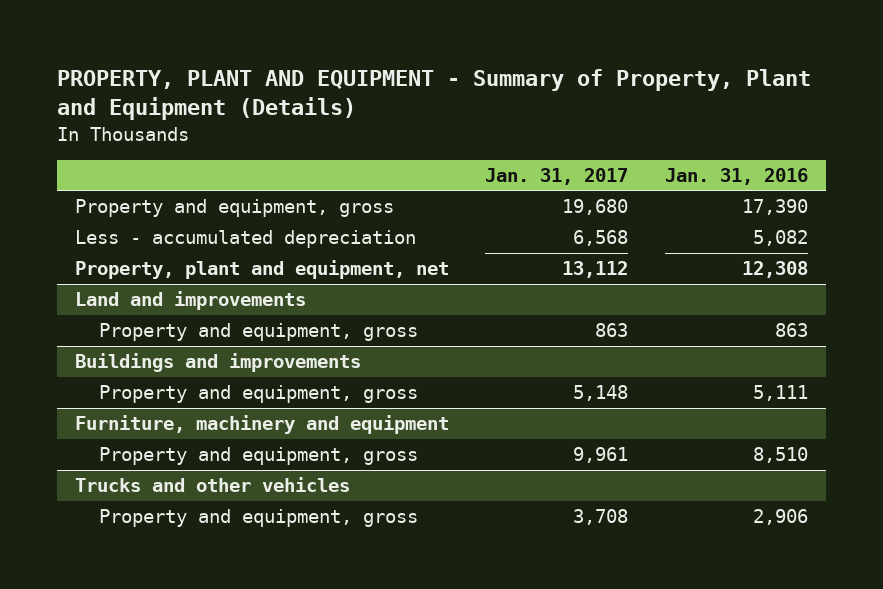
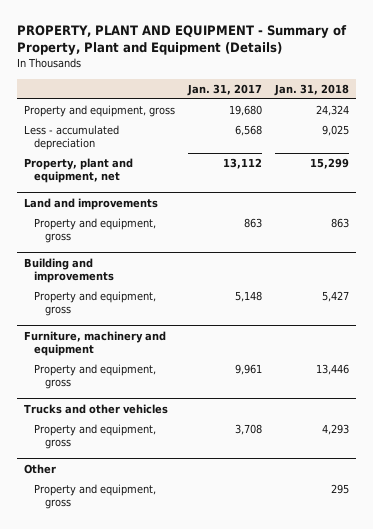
[664,168,808,186] Jan. 31, 2016 -> none
none -> [274,83,350,96] Jan. 31, 2018
[74,353,361,373] Buildings and improvements -> [24,257,115,283] Building and improvements
none -> [24,463,57,474] Other
none -> [34,484,157,510] Property and equipment, gross

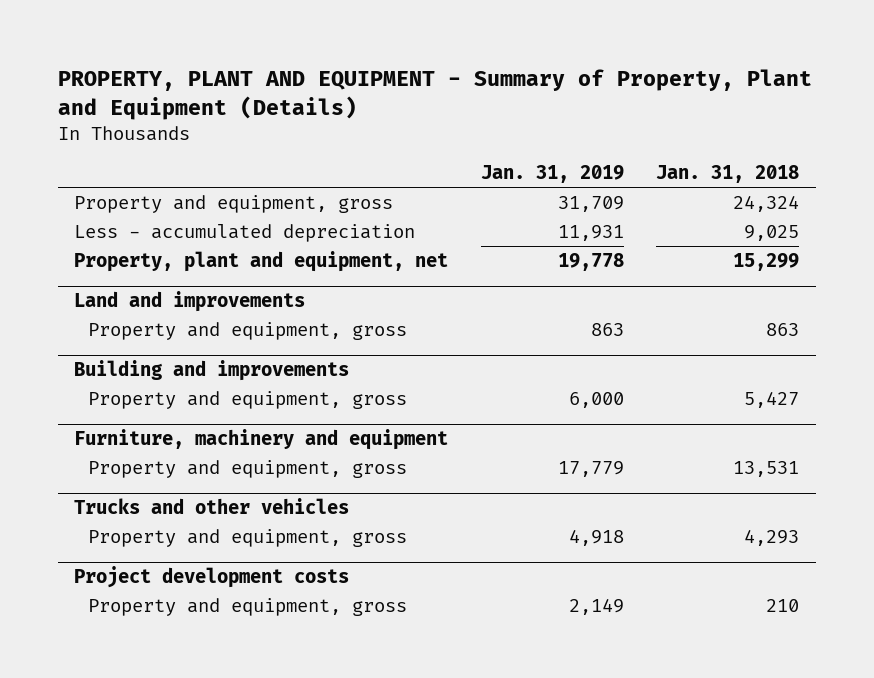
[187,83,263,96] Jan. 31, 2017 -> none
none -> [480,165,624,184] Jan. 31, 2019
[316,364,350,376] 13,446 -> [733,461,800,478] 13,531
[24,463,57,474] Other -> none
none -> [74,566,350,589] Project development costs
[331,484,350,495] 295 -> [766,599,800,613] 210

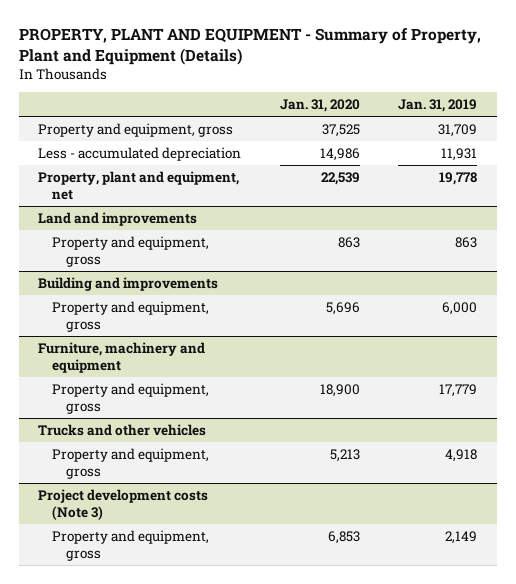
[656,165,800,184] Jan. 31, 2018 -> none
none -> [279,99,360,113] Jan. 31, 2020
[74,566,350,589] Project development costs -> [38,488,209,521] Project development costs (Note 3)

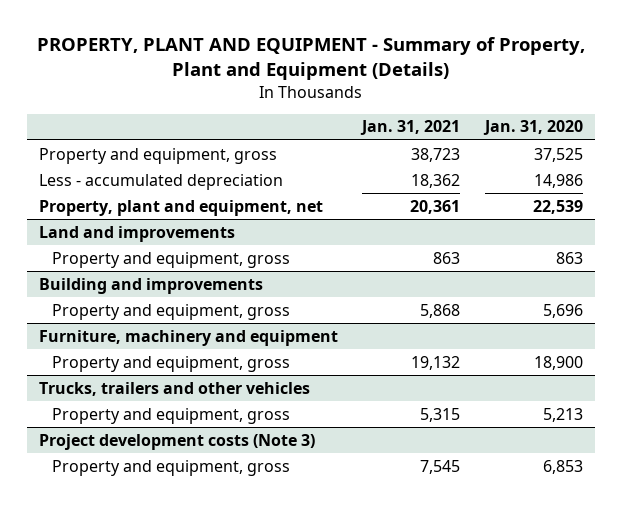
[398,99,478,113] Jan. 31, 2019 -> none
none -> [360,120,461,136] Jan. 31, 2021
[38,423,207,436] Trucks and other vehicles -> [38,381,310,396] Trucks, trailers and other vehicles

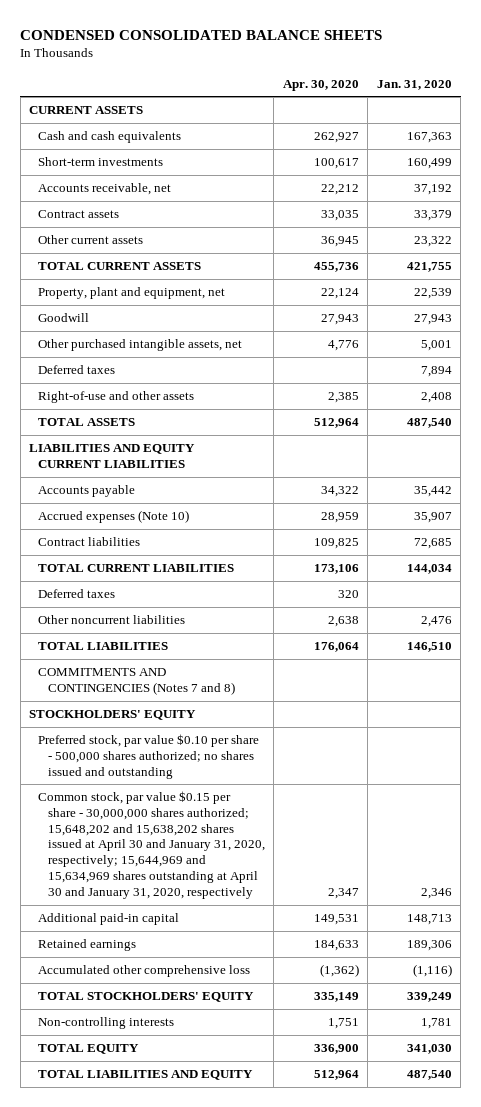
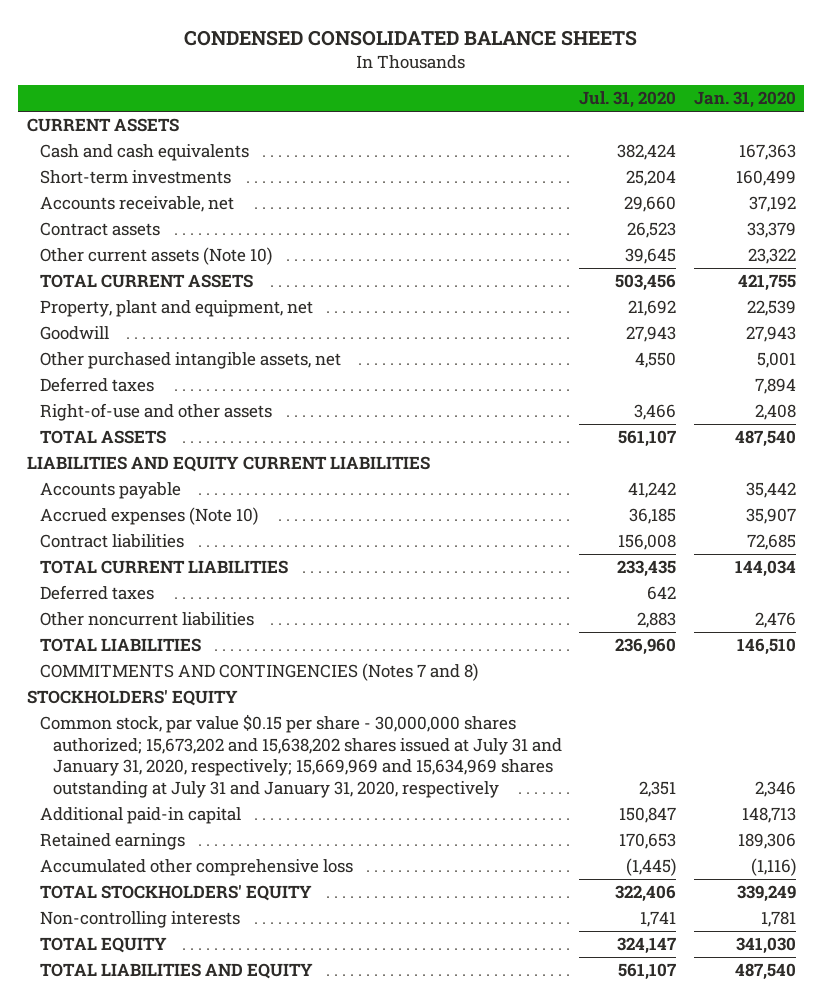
[282,79,359,91] Apr. 30, 2020 -> none
none -> [579,91,677,109] Jul. 31, 2020
[38,235,144,245] Other current assets -> [39,247,272,266] Other current assets (Note 10)
[38,734,260,779] Preferred stock, par value $0.10 per share - 500,000 shares authorized; no shares issued and outstanding -> none
[38,791,265,899] Common stock, par value $0.15 per share - 30,000,000 shares authorized; 15,648,202 and 15,638,202 shares issued at April 30 and January 31, 2020, respectively; 15,644,969 and 15,634,969 shares outstanding at April 30 and January 31, 2020, respectively -> [39,714,562,798] Common stock, par value $0.15 per share - 30,000,000 shares authorized; 15,673,202 and 15,638,202 shares issued at July 31 and January 31, 2020, respectively; 15,669,969 and 15,634,969 shares outstanding at July 31 and January 31, 2020, respectively

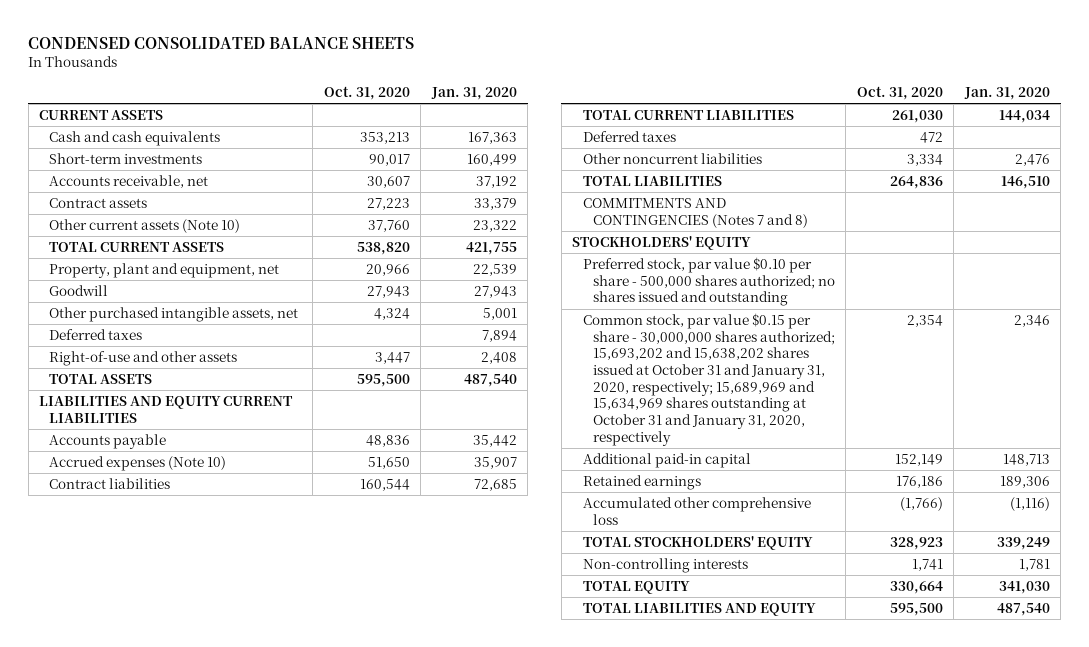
[579,91,677,109] Jul. 31, 2020 -> none
none -> [323,86,410,101] Oct. 31, 2020
none -> [582,257,835,307] Preferred stock, par value $0.10 per share - 500,000 shares authorized; no shares issued and outstanding
[39,714,562,798] Common stock, par value $0.15 per share - 30,000,000 shares authorized; 15,673,202 and 15,638,202 shares issued at July 31 and January 31, 2020, respectively; 15,669,969 and 15,634,969 shares outstanding at July 31 and January 31, 2020, respectively -> [582,313,835,446] Common stock, par value $0.15 per share - 30,000,000 shares authorized; 15,693,202 and 15,638,202 shares issued at October 31 and January 31, 2020, respectively; 15,689,969 and 15,634,969 shares outstanding at October 31 and January 31, 2020, respectively

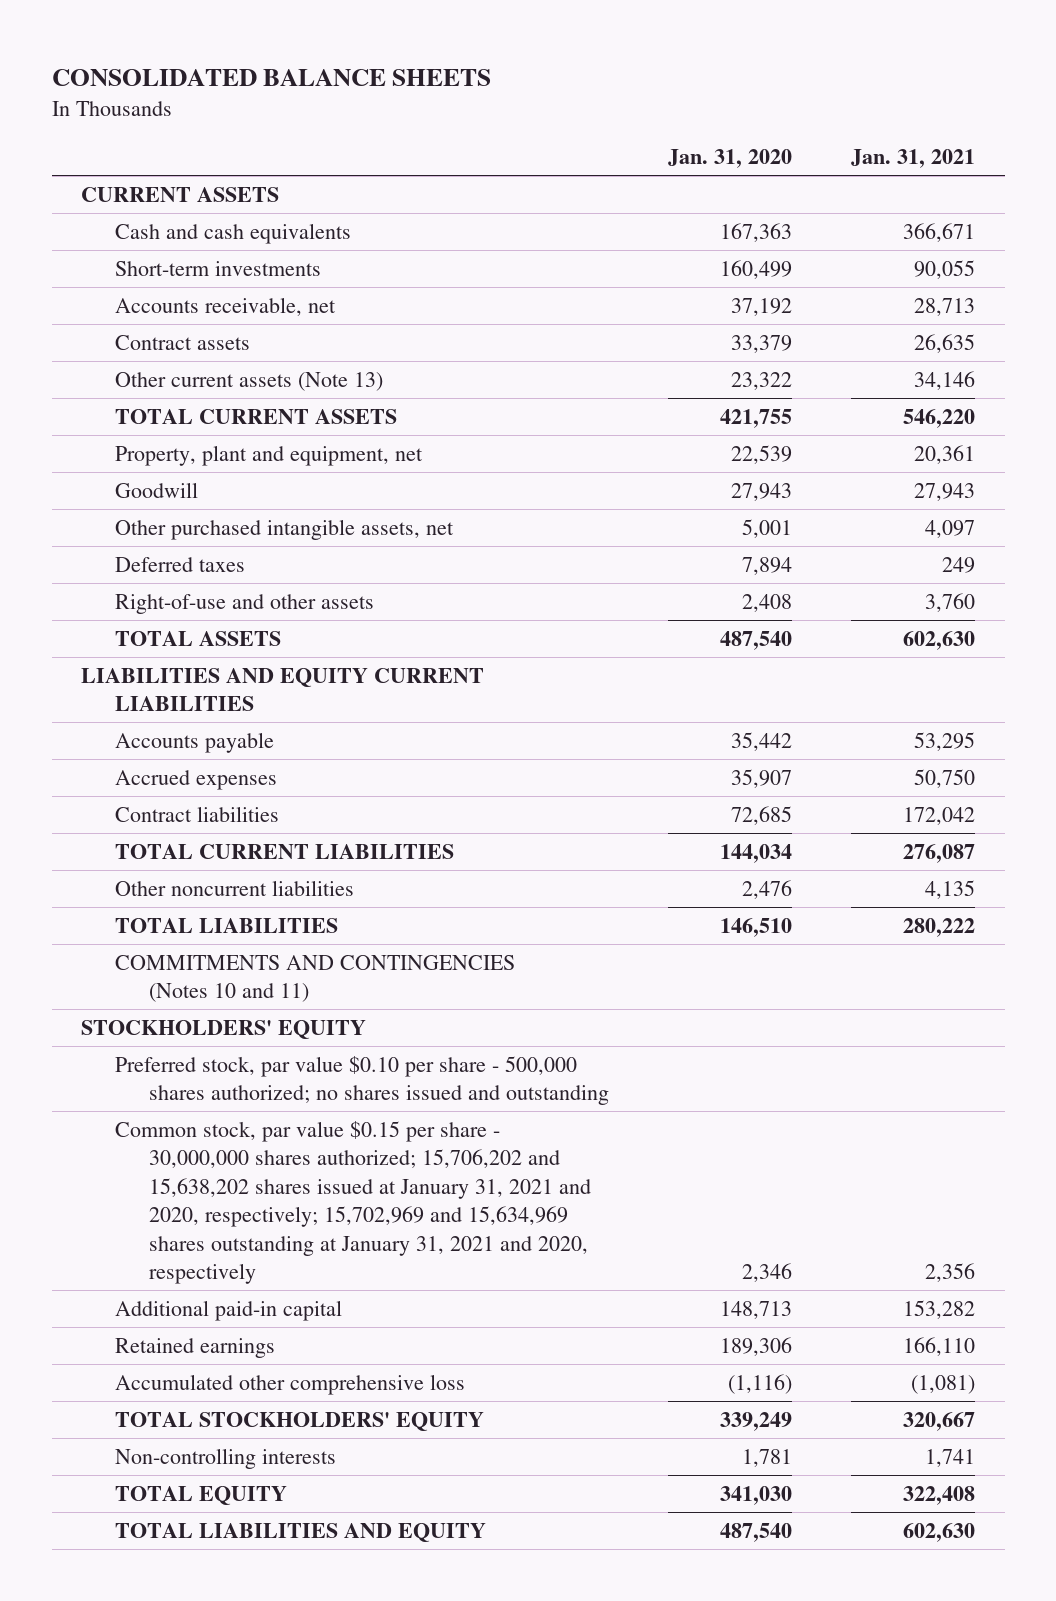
[28,37,415,50] CONDENSED CONSOLIDATED BALANCE SHEETS -> [51,69,491,87] CONSOLIDATED BALANCE SHEETS
[323,86,410,101] Oct. 31, 2020 -> none
none -> [850,148,975,168] Jan. 31, 2021
[49,219,241,234] Other current assets (Note 10) -> [115,371,384,391] Other current assets (Note 13)
[49,456,227,472] Accrued expenses (Note 10) -> [115,769,278,790] Accrued expenses
[582,131,676,143] Deferred taxes -> none
[582,198,808,228] COMMITMENTS AND CONTINGENCIES (Notes 7 and 8) -> [115,954,516,1003] COMMITMENTS AND CONTINGENCIES (Notes 10 and 11)
[582,313,835,446] Common stock, par value $0.15 per share - 30,000,000 shares authorized; 15,693,202 and 15,638,202 shares issued at October 31 and January 31, 2020, respectively; 15,689,969 and 15,634,969 shares outstanding at October 31 and January 31, 2020, respectively -> [115,1120,591,1285] Common stock, par value $0.15 per share - 30,000,000 shares authorized; 15,706,202 and 15,638,202 shares issued at January 31, 2021 and 2020, respectively; 15,702,969 and 15,634,969 shares outstanding at January 31, 2021 and 2020, respectively

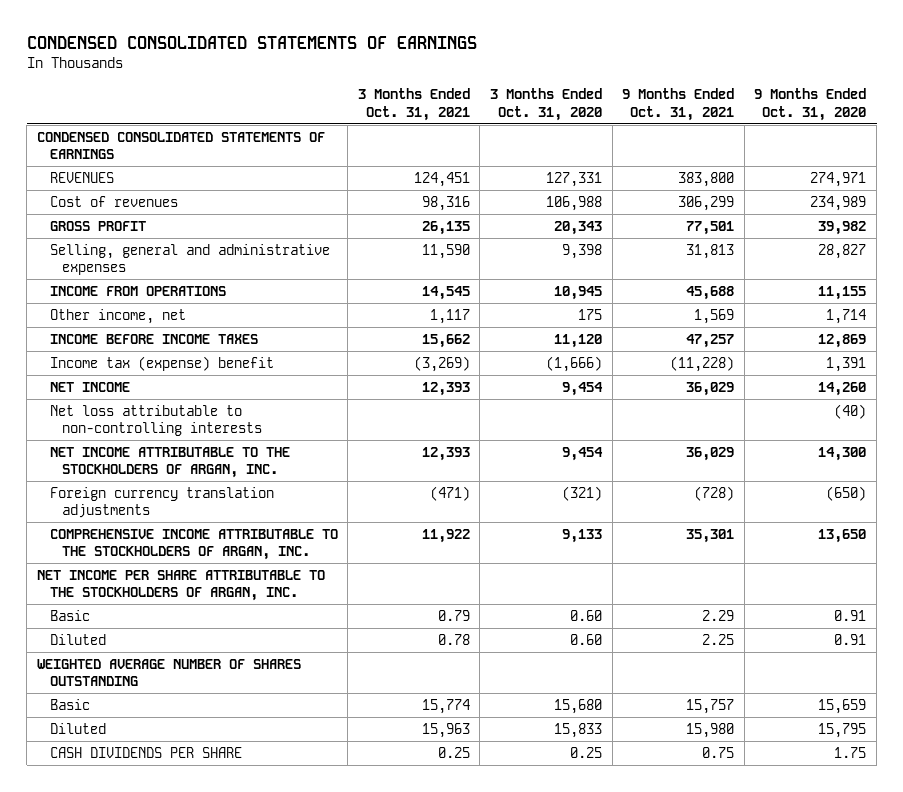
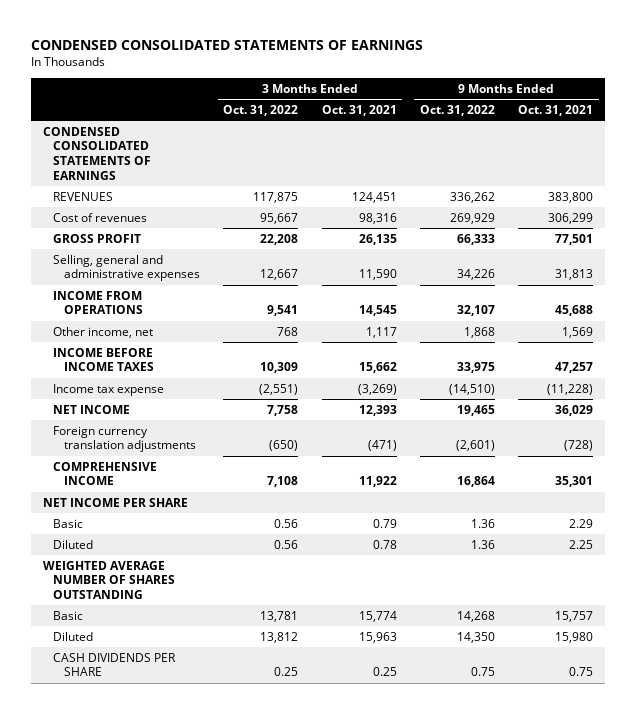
[490,87,603,121] 3 Months Ended Oct. 31, 2020 -> none
[754,87,867,121] 9 Months Ended Oct. 31, 2020 -> none
none -> [223,104,299,116] Oct. 31, 2022
none -> [419,104,495,116] Oct. 31, 2022
[49,355,274,371] Income tax (expense) benefit -> [53,383,165,396] Income tax expense
[49,404,263,437] Net loss attributable to non-controlling interests -> none
[49,446,290,479] NET INCOME ATTRIBUTABLE TO THE STOCKHOLDERS OF ARGAN, INC. -> none
[49,528,338,561] COMPREHENSIVE INCOME ATTRIBUTABLE TO THE STOCKHOLDERS OF ARGAN, INC. -> [53,461,158,486] COMPREHENSIVE INCOME
[36,569,325,602] NET INCOME PER SHARE ATTRIBUTABLE TO THE STOCKHOLDERS OF ARGAN, INC. -> [42,497,188,507] NET INCOME PER SHARE

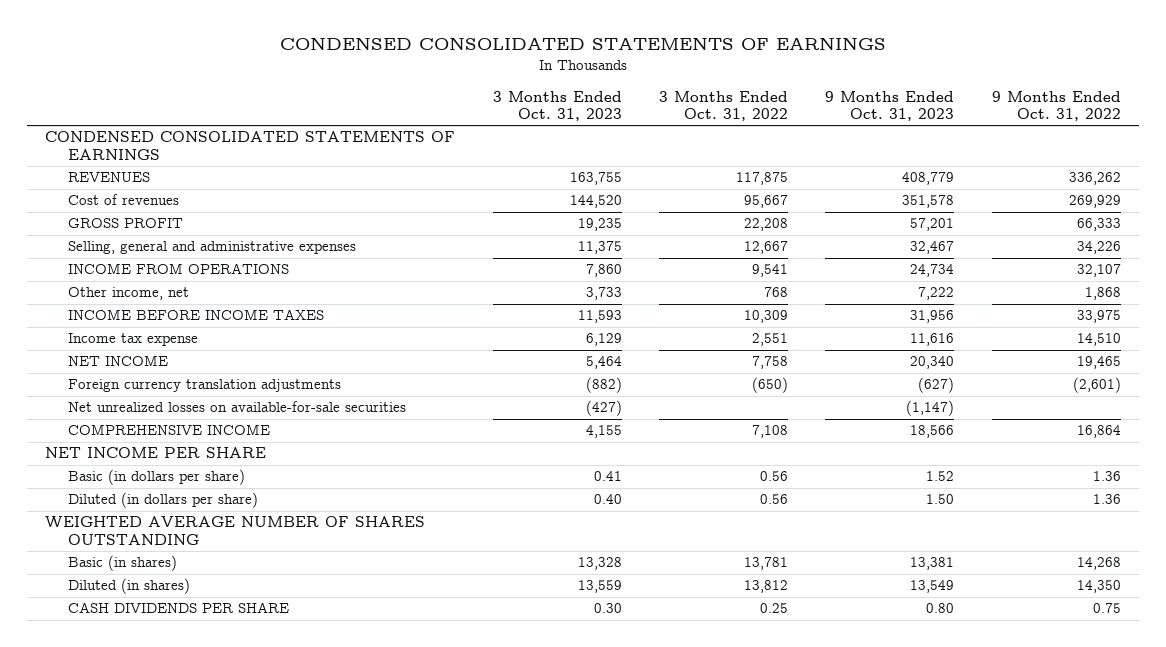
[321,104,397,116] Oct. 31, 2021 -> none
[518,104,594,116] Oct. 31, 2021 -> none
none -> [492,90,622,122] 3 Months Ended Oct. 31, 2023
none -> [825,90,955,122] 9 Months Ended Oct. 31, 2023
[259,383,299,395] (2,551) -> [752,333,789,347] 2,551
[448,383,495,395] (14,510) -> [1076,333,1121,347] 14,510
none -> [67,401,406,413] Net unrealized losses on available-for-sale securities
[53,518,84,528] Basic -> [67,469,245,486] Basic (in dollars per share)
[53,539,94,549] Diluted -> [67,492,258,509] Diluted (in dollars per share)
[53,610,84,620] Basic -> [67,555,177,572] Basic (in shares)
[53,631,94,641] Diluted -> [67,578,190,595] Diluted (in shares)

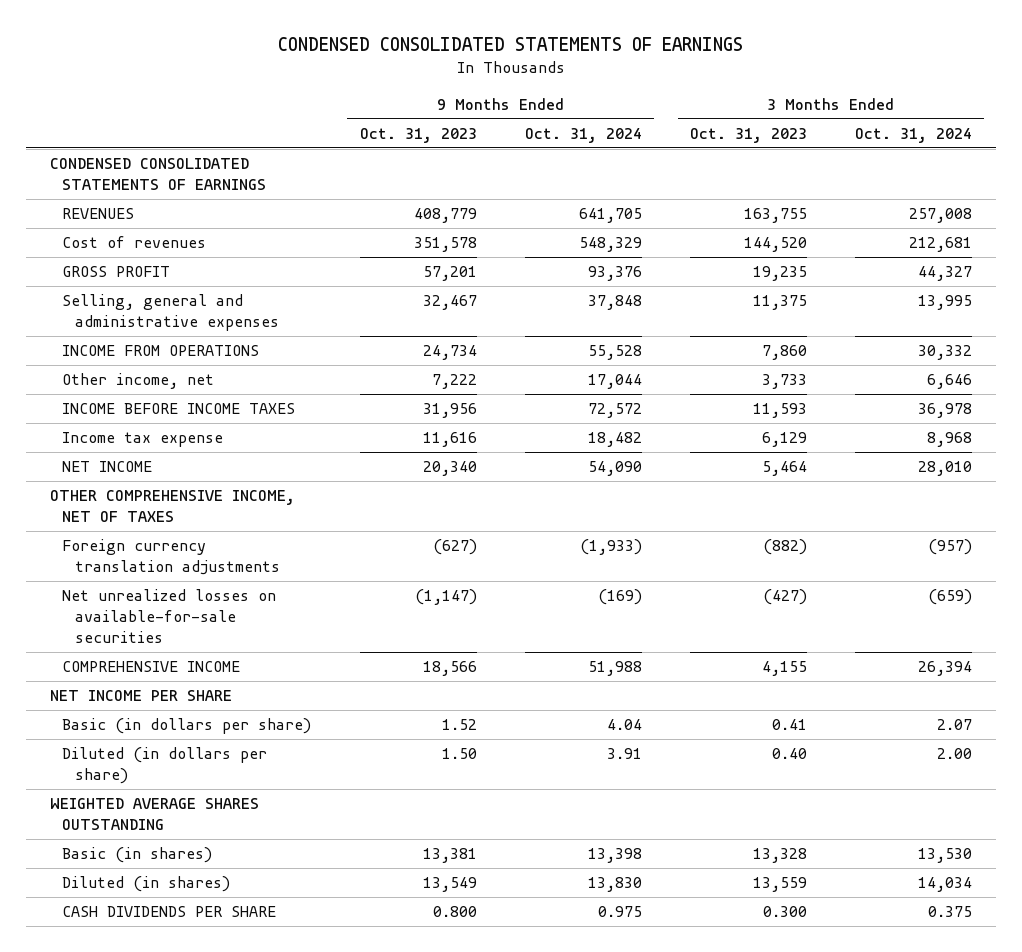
[659,90,789,122] 3 Months Ended Oct. 31, 2022 -> none
[991,90,1121,122] 9 Months Ended Oct. 31, 2022 -> none
none -> [524,127,642,143] Oct. 31, 2024
none -> [854,127,972,143] Oct. 31, 2024
none -> [50,490,296,523] OTHER COMPREHENSIVE INCOME, NET OF TAXES
[45,516,426,545] WEIGHTED AVERAGE NUMBER OF SHARES OUTSTANDING -> [50,798,260,831] WEIGHTED AVERAGE SHARES OUTSTANDING
[593,603,622,614] 0.30 -> [762,906,807,918] 0.300
[926,603,955,614] 0.80 -> [432,906,477,918] 0.800

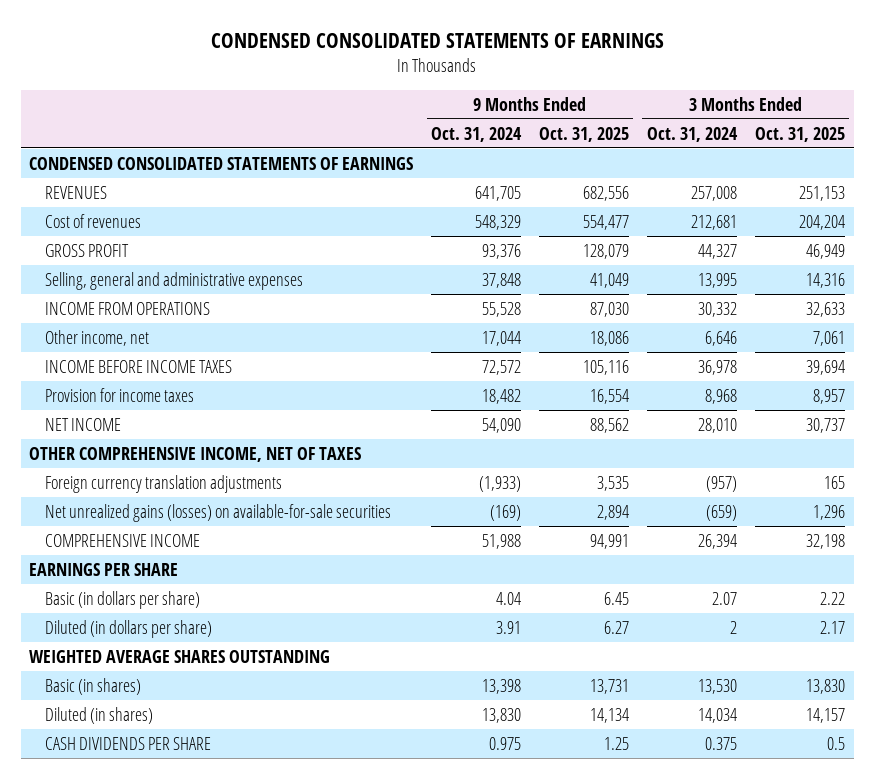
[359,127,477,143] Oct. 31, 2023 -> none
[689,127,807,143] Oct. 31, 2023 -> none
none -> [539,126,630,142] Oct. 31, 2025
none -> [754,126,845,142] Oct. 31, 2025
[62,432,224,448] Income tax expense -> [44,387,194,402] Provision for income taxes
[62,589,277,643] Net unrealized losses on available-for-sale securities -> [44,503,391,522] Net unrealized gains (losses) on available-for-sale securities
[50,690,233,702] NET INCOME PER SHARE -> [29,562,179,576] EARNINGS PER SHARE
[936,748,972,760] 2.00 -> [729,620,737,634] 2

